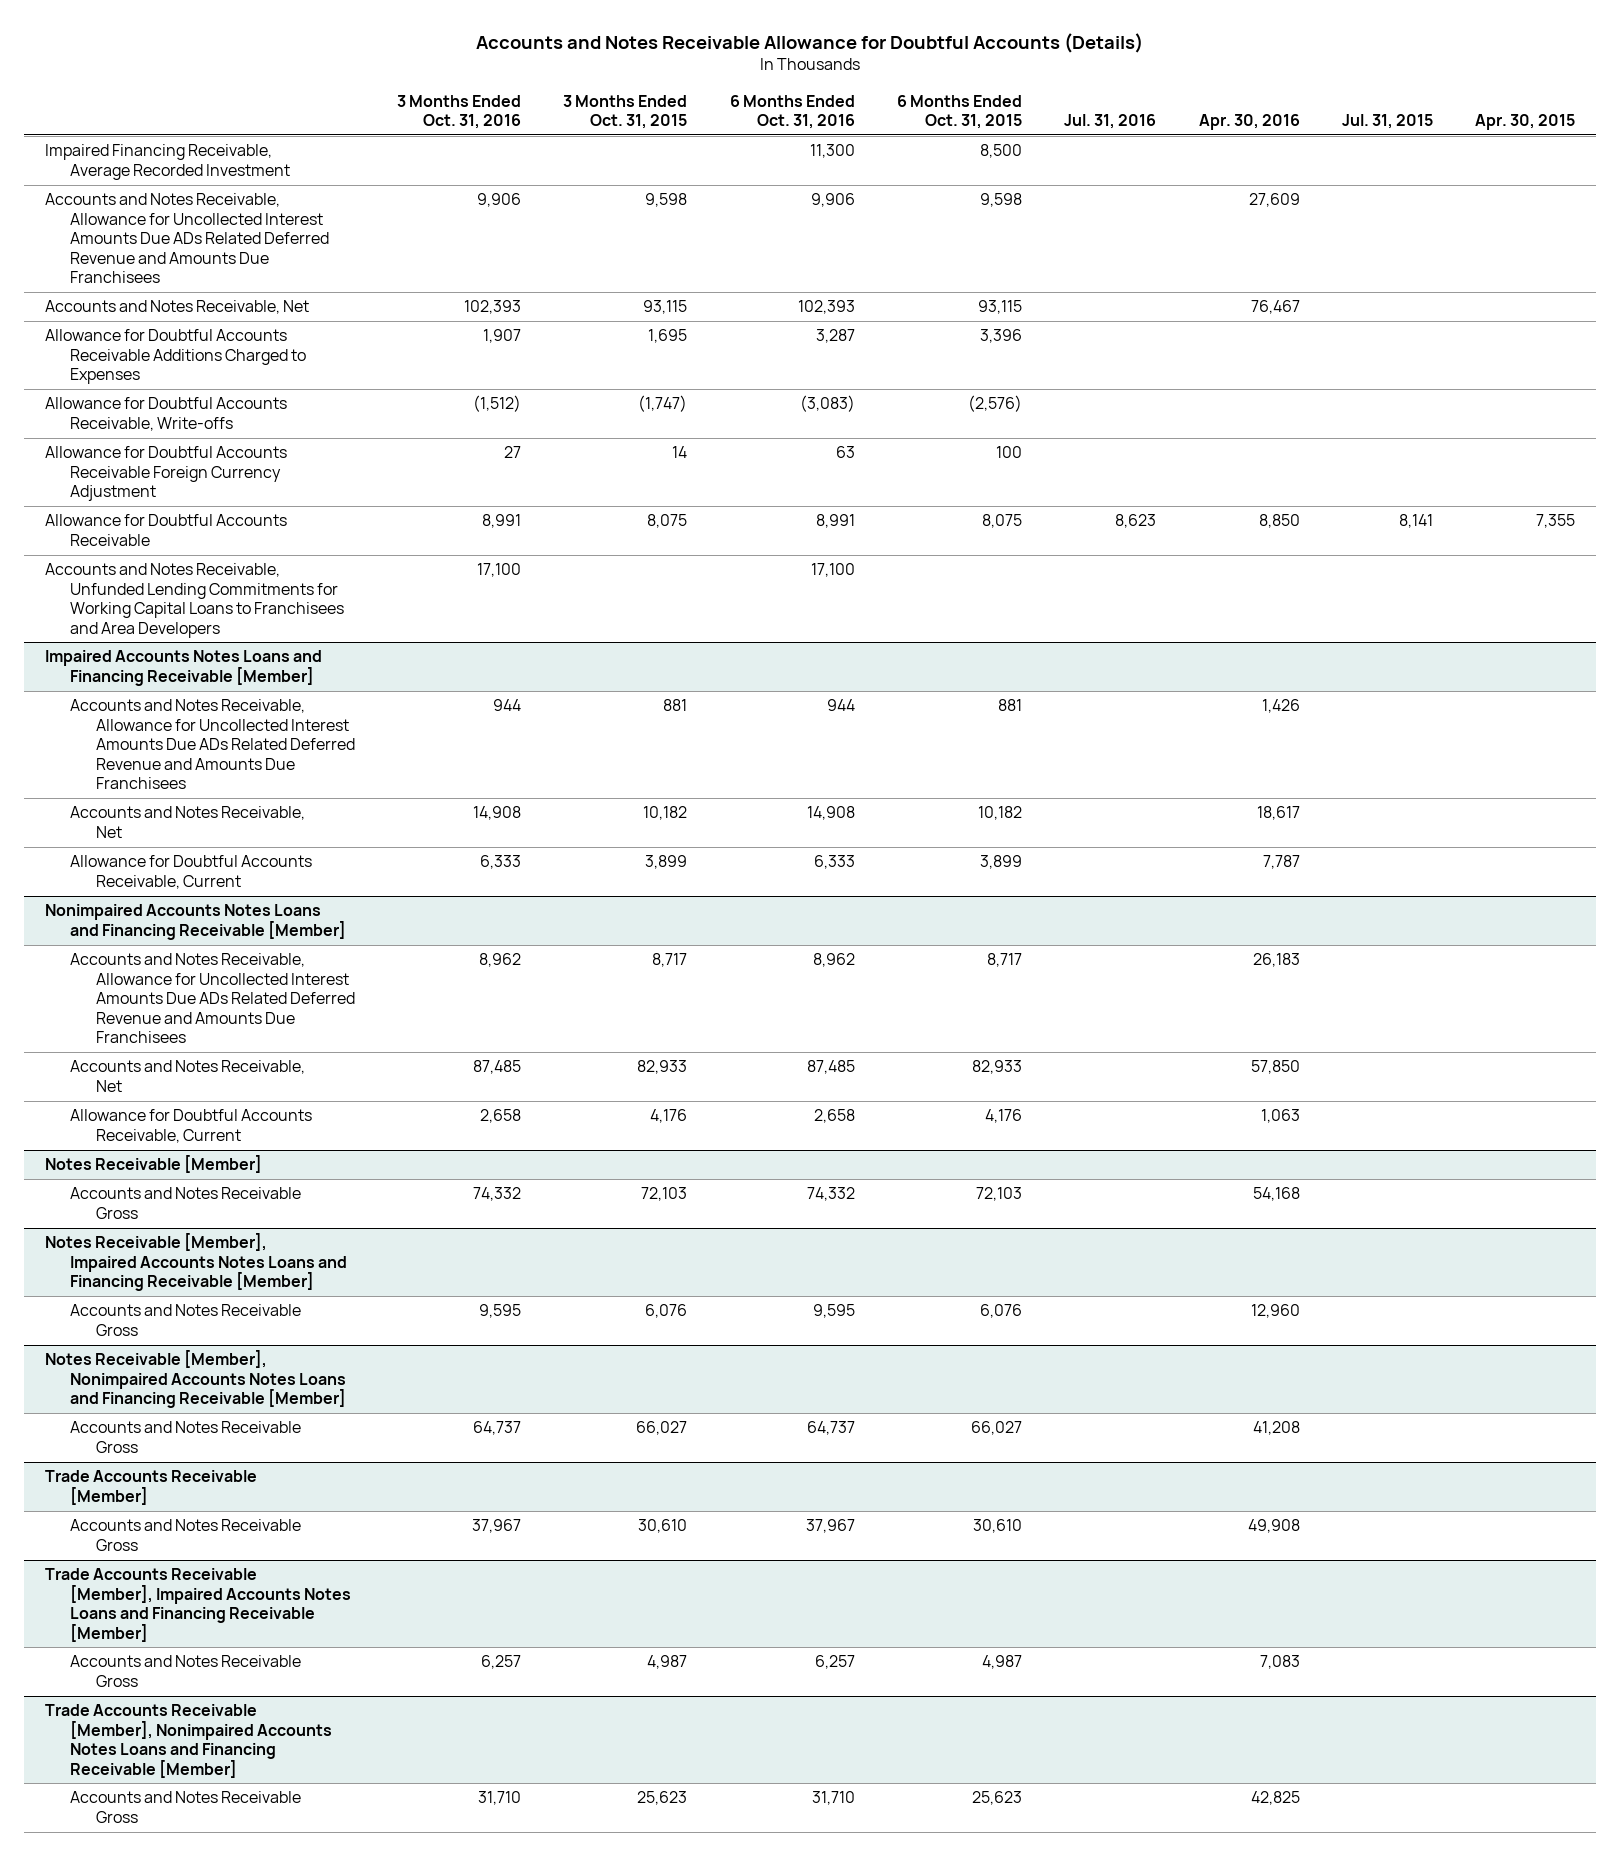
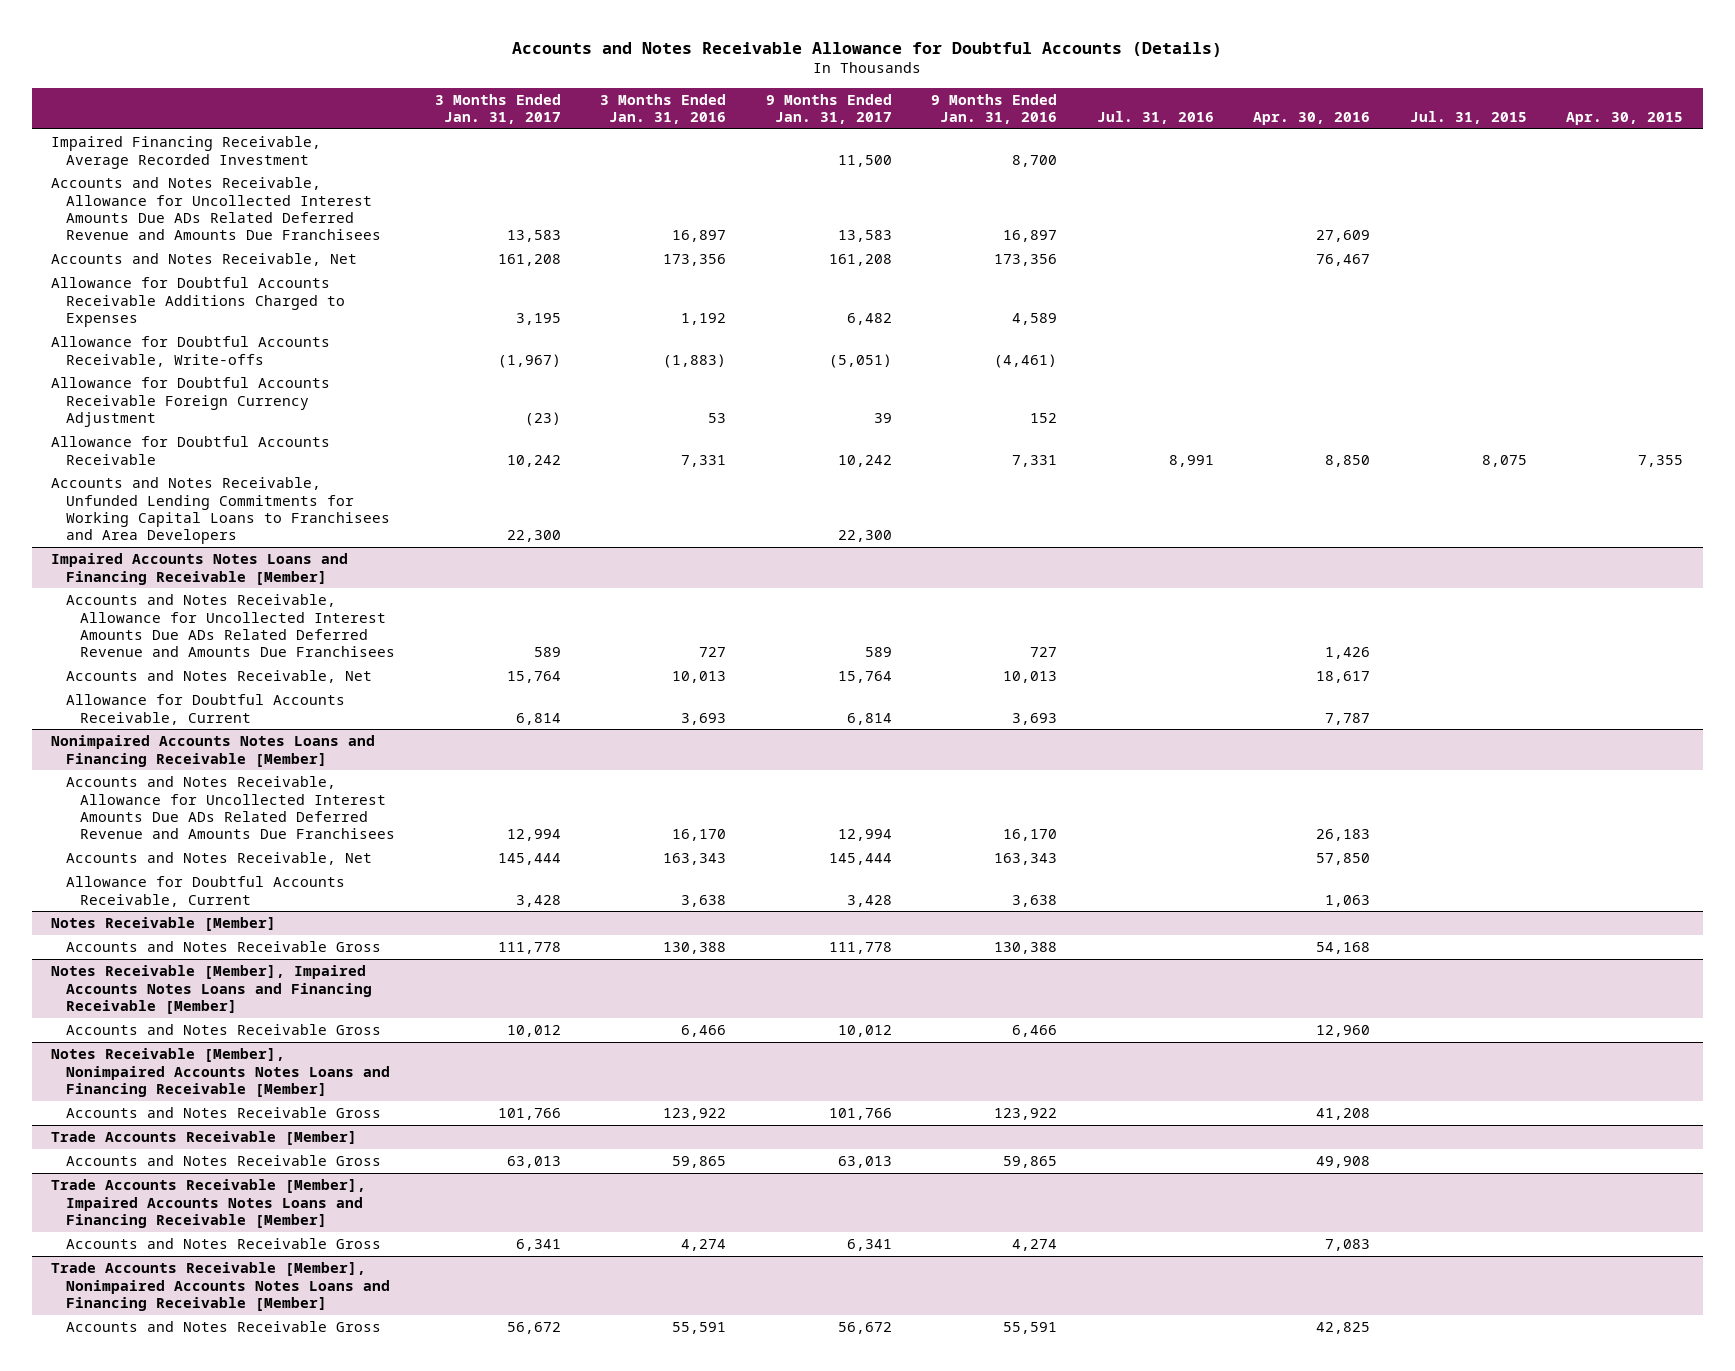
[397,94,522,129] 3 Months Ended Oct. 31, 2016 -> none
[563,94,688,129] 3 Months Ended Oct. 31, 2015 -> none
[729,94,855,129] 6 Months Ended Oct. 31, 2016 -> none
[897,94,1023,129] 6 Months Ended Oct. 31, 2015 -> none
none -> [434,93,561,125] 3 Months Ended Jan. 31, 2017
none -> [600,93,727,125] 3 Months Ended Jan. 31, 2016
none -> [765,93,892,125] 9 Months Ended Jan. 31, 2017
none -> [931,93,1058,125] 9 Months Ended Jan. 31, 2016
[1115,514,1157,529] 8,623 -> [1168,454,1214,467] 8,991
[1398,514,1433,529] 8,141 -> [1481,454,1527,467] 8,075

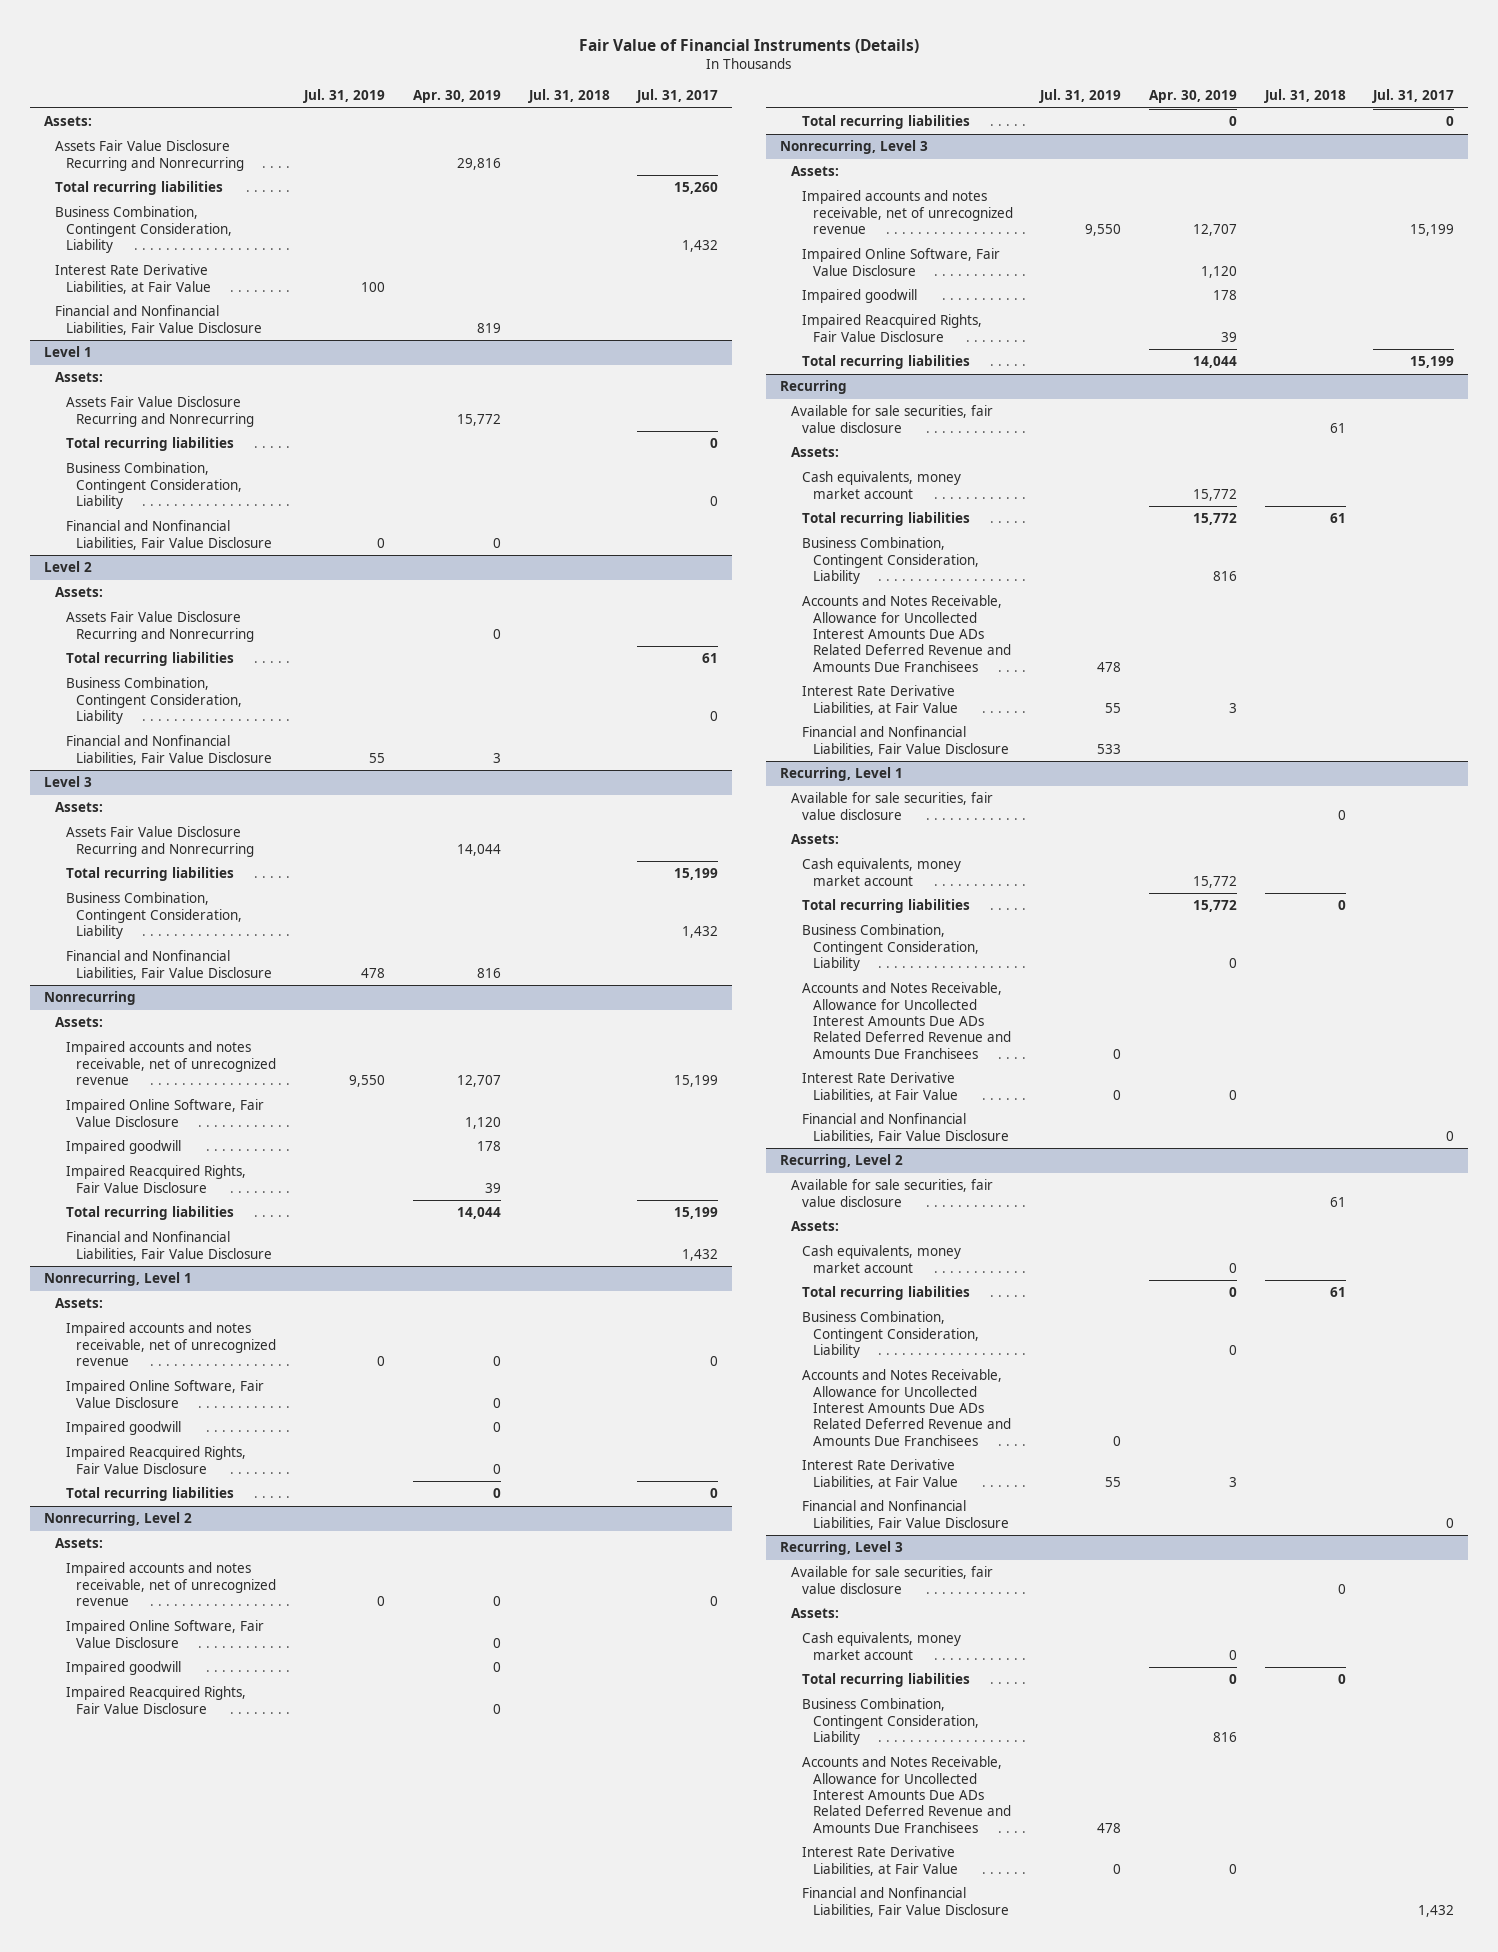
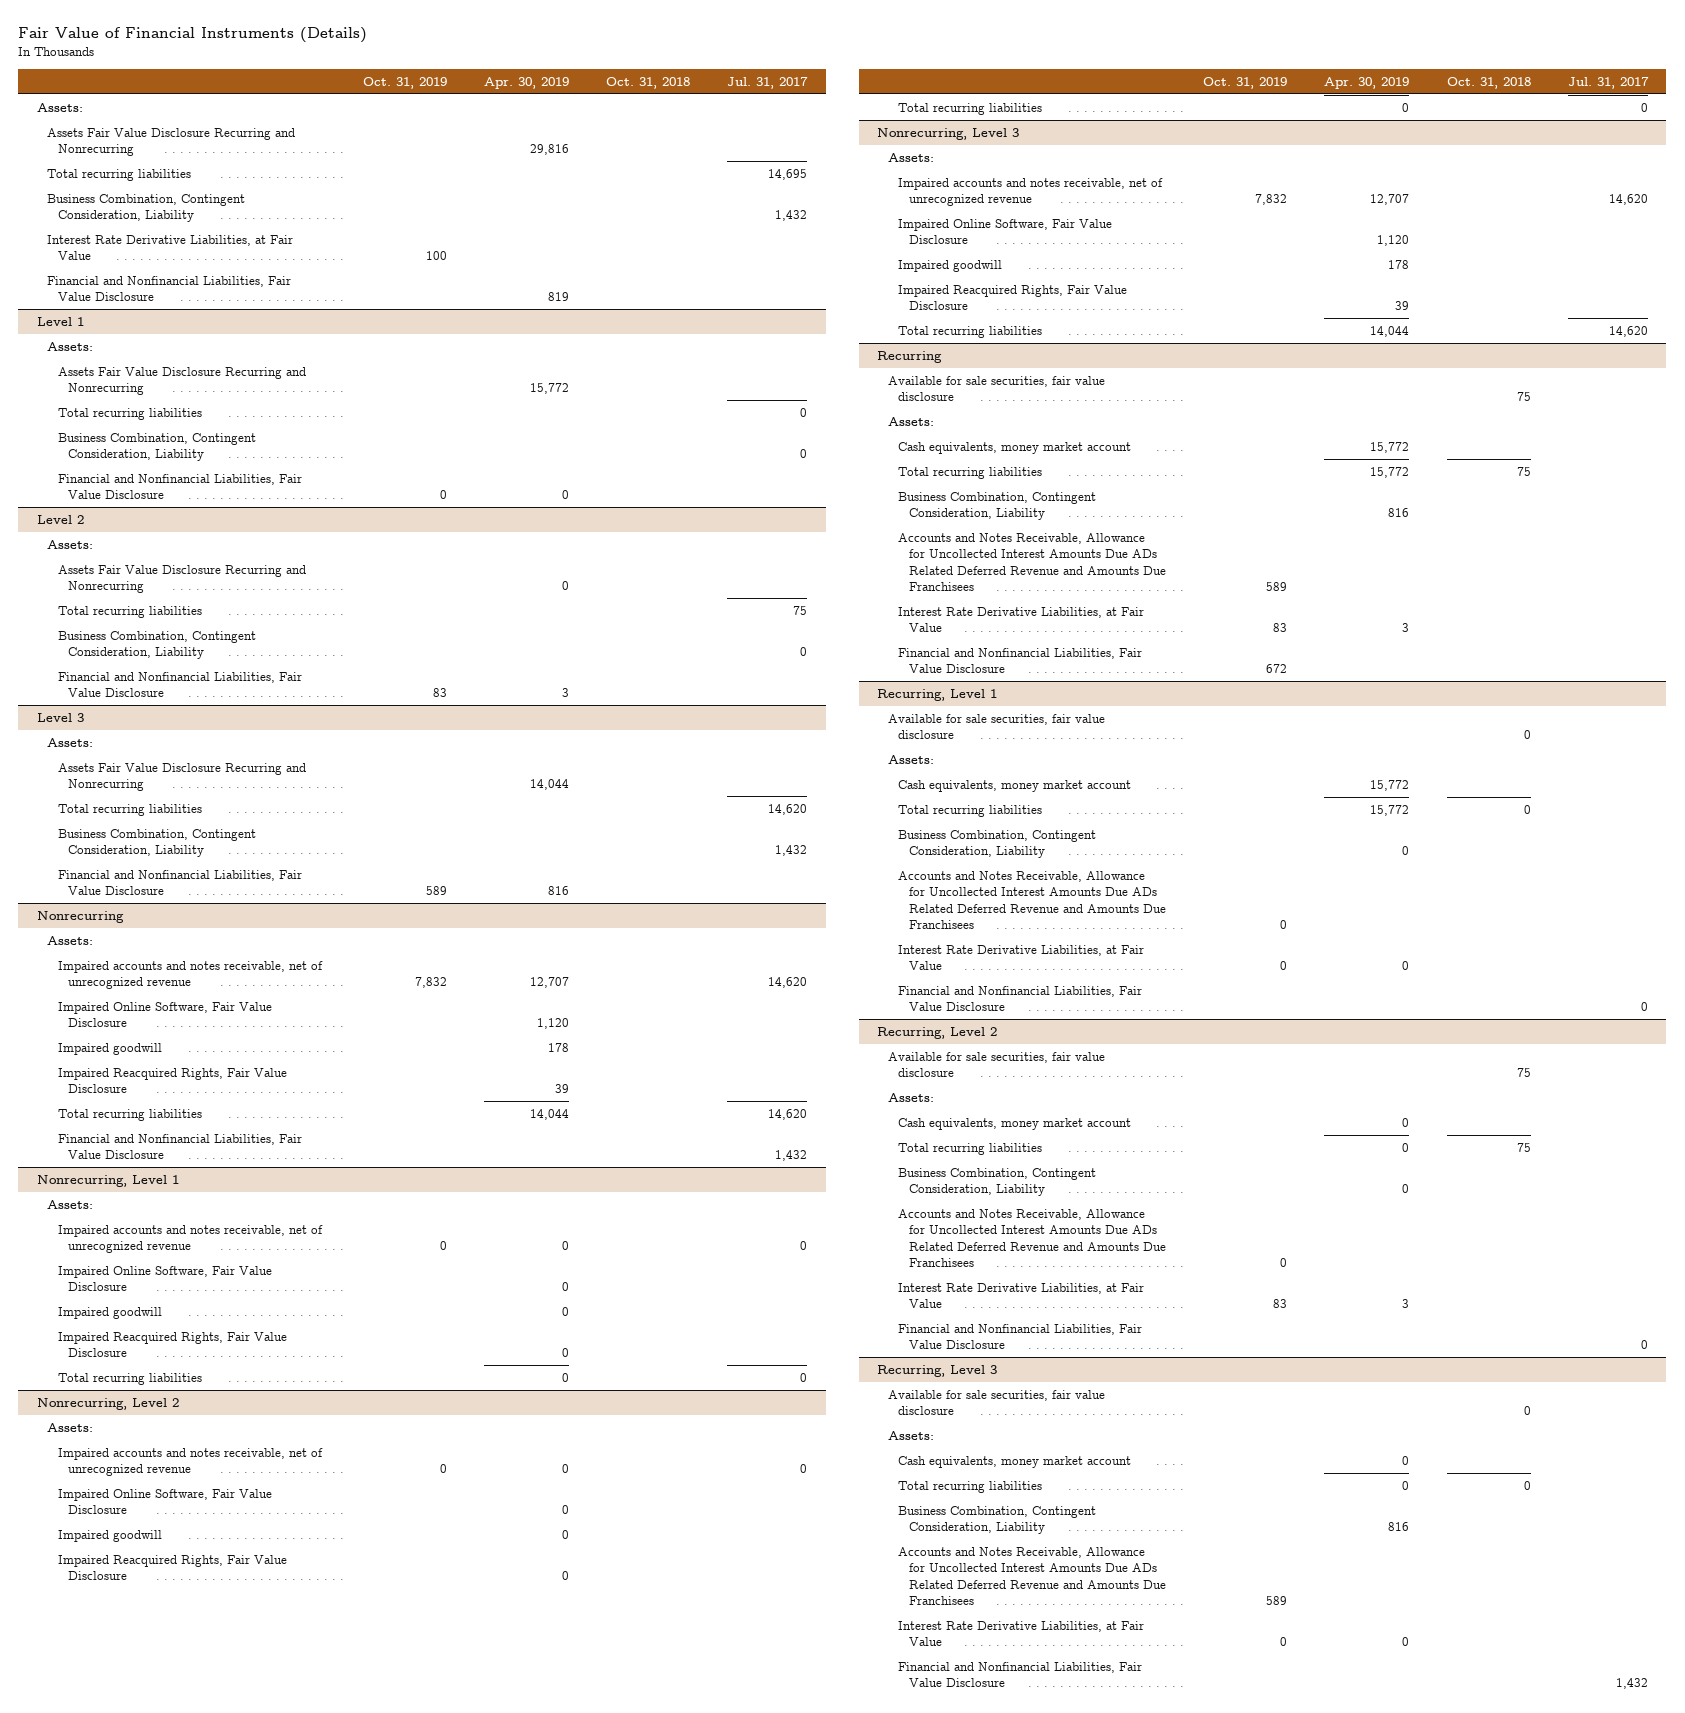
[303,89,386,104] Jul. 31, 2019 -> none
[527,89,610,104] Jul. 31, 2018 -> none
none -> [362,76,447,89] Oct. 31, 2019
none -> [606,76,691,89] Oct. 31, 2018
[674,182,719,195] 15,260 -> [768,168,808,180] 14,695
[702,653,719,664] 61 -> [793,605,808,615] 75
[674,868,719,881] 15,199 -> [768,803,808,815] 14,620
[674,1075,719,1088] 15,199 -> [768,977,808,989] 14,620
[674,1207,719,1220] 15,199 -> [768,1108,808,1120] 14,620
[1410,224,1455,237] 15,199 -> [1608,194,1648,206] 14,620
[1410,356,1455,369] 15,199 -> [1608,325,1648,337] 14,620

